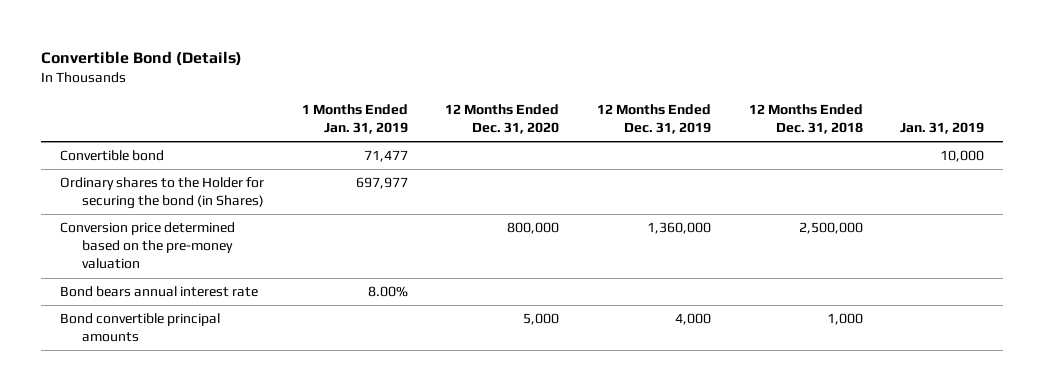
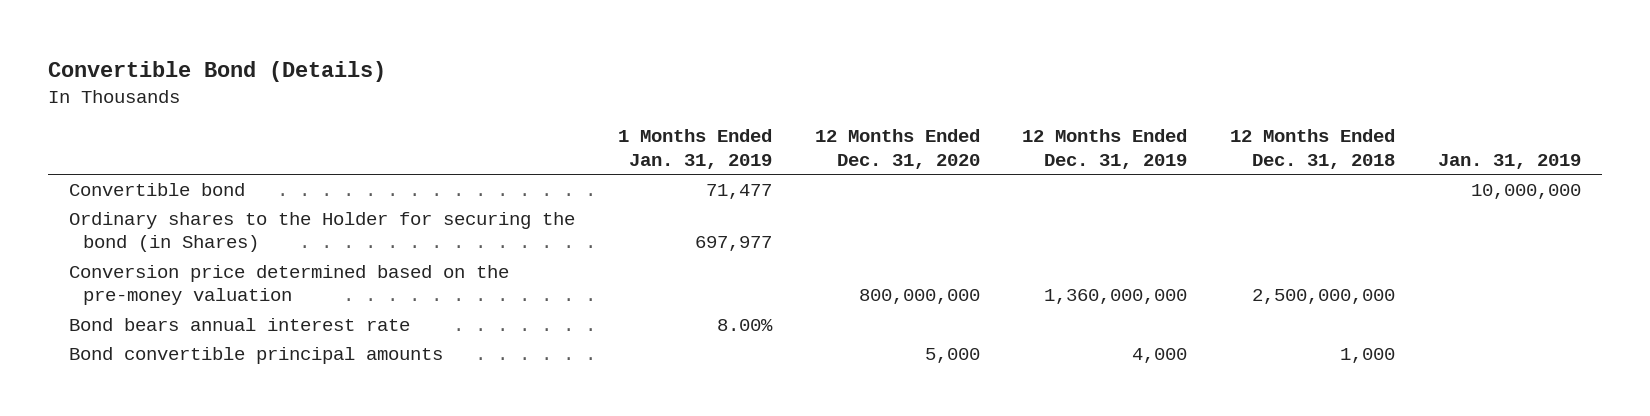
[940,150,985,163] 10,000 -> [1470,183,1581,199] 10,000,000
[507,222,560,235] 800,000 -> [858,289,980,305] 800,000,000
[647,222,712,235] 1,360,000 -> [1044,289,1188,305] 1,360,000,000
[798,222,863,235] 2,500,000 -> [1252,289,1396,305] 2,500,000,000

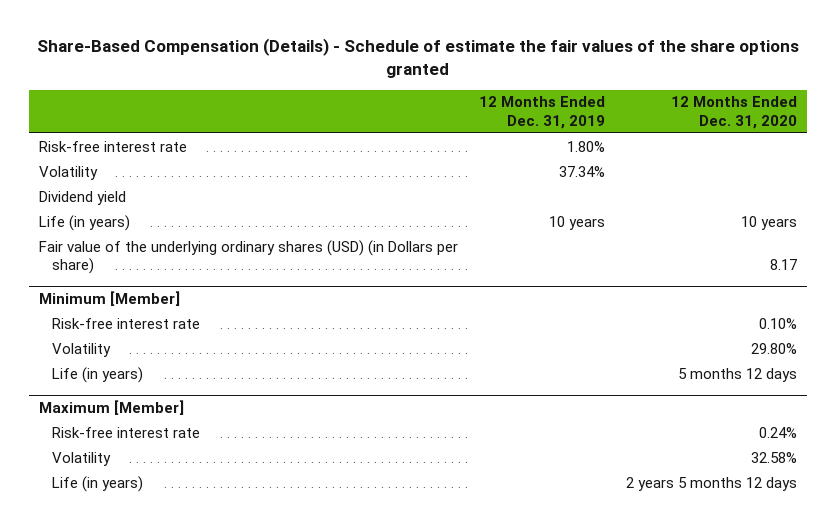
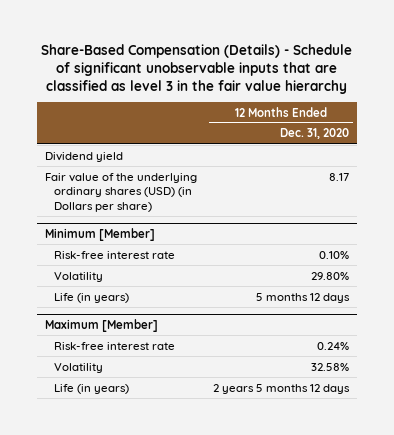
[36,37,799,78] Share-Based Compensation (Details) - Schedule of estimate the fair values of the share options granted -> [41,43,353,94] Share-Based Compensation (Details) - Schedule of significant unobservable inputs that are classified as level 3 in the fair value hierarchy
[478,96,605,129] 12 Months Ended Dec. 31, 2019 -> none
[38,140,187,152] Risk-free interest rate -> none
[38,165,98,180] Volatility -> none
[38,214,130,231] Life (in years) -> none

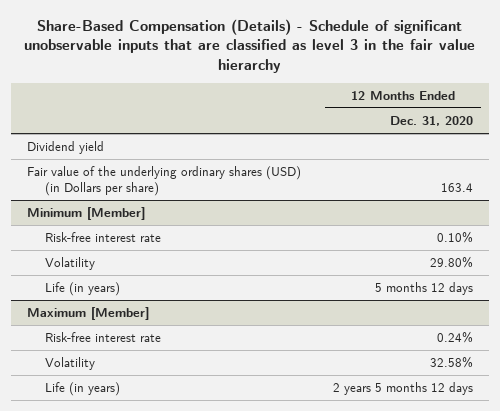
[329,172,350,181] 8.17 -> [440,183,473,193] 163.4

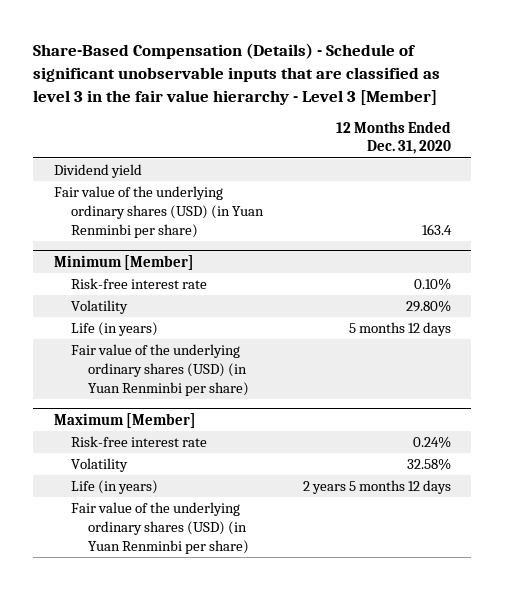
[23,18,475,74] Share-Based Compensation (Details) - Schedule of significant unobservable inputs that are classified as level 3 in the fair value hierarchy -> [33,43,441,105] Share-Based Compensation (Details) - Schedule of significant unobservable inputs that are classified as level 3 in the fair value hierarchy - Level 3 [Member]
[27,165,302,197] Fair value of the underlying ordinary shares (USD) (in Dollars per share) -> [53,186,264,238] Fair value of the underlying ordinary shares (USD) (in Yuan Renminbi per share)
none -> [70,344,249,396] Fair value of the underlying ordinary shares (USD) (in Yuan Renminbi per share)
none -> [70,502,249,554] Fair value of the underlying ordinary shares (USD) (in Yuan Renminbi per share)

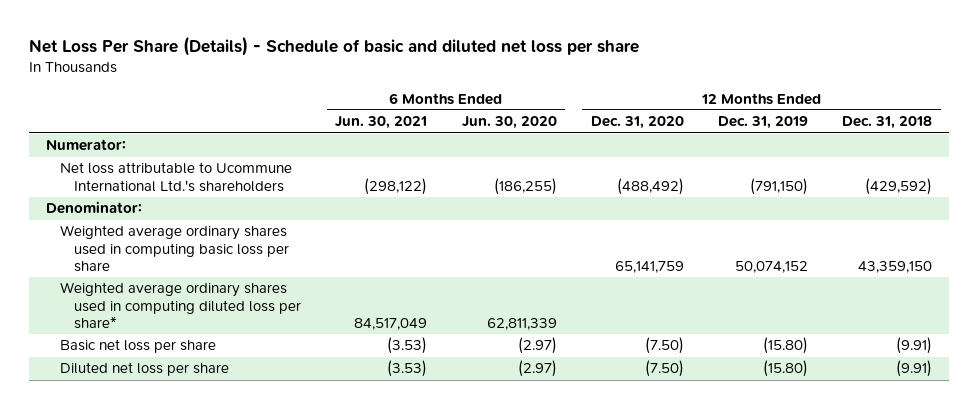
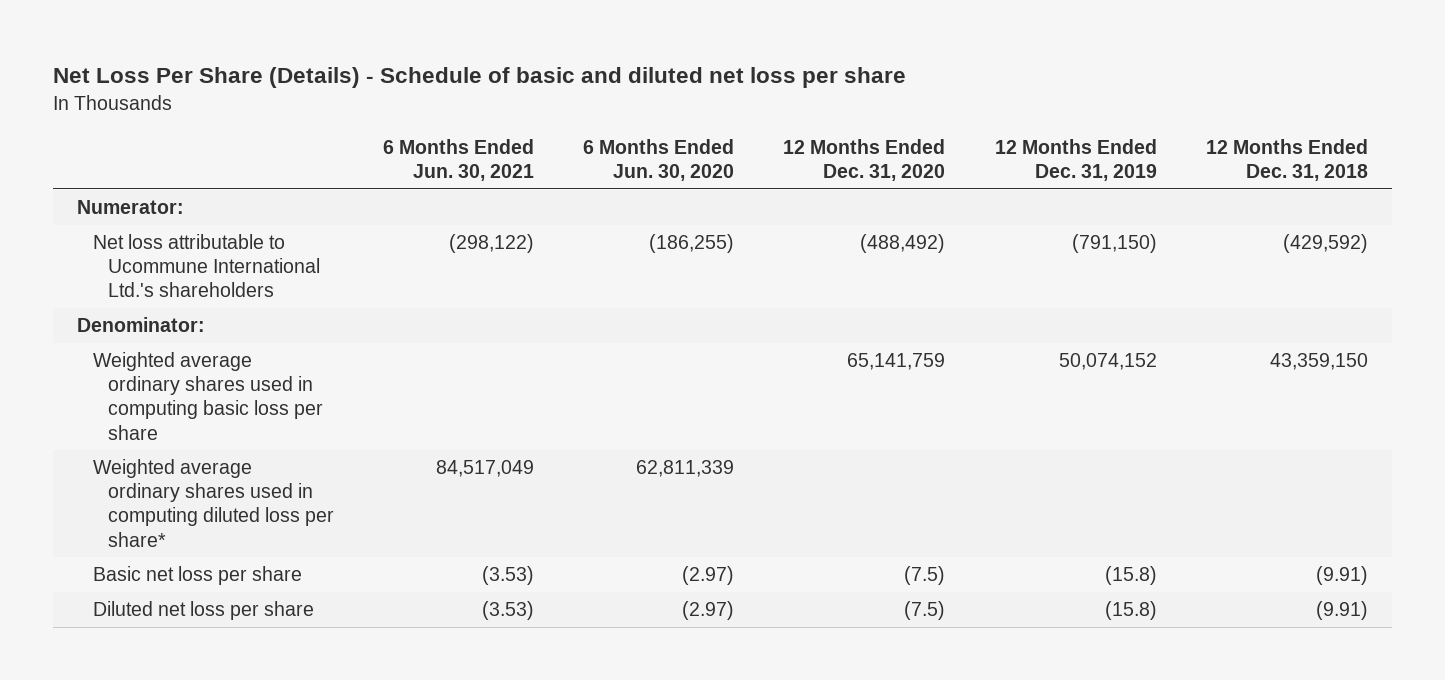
[644,337,684,355] (7.50) -> [904,566,946,586] (7.5)
[763,337,809,355] (15.80) -> [1104,566,1157,586] (15.8)
[644,360,684,378] (7.50) -> [904,601,946,621] (7.5)
[763,360,809,378] (15.80) -> [1104,601,1157,621] (15.8)

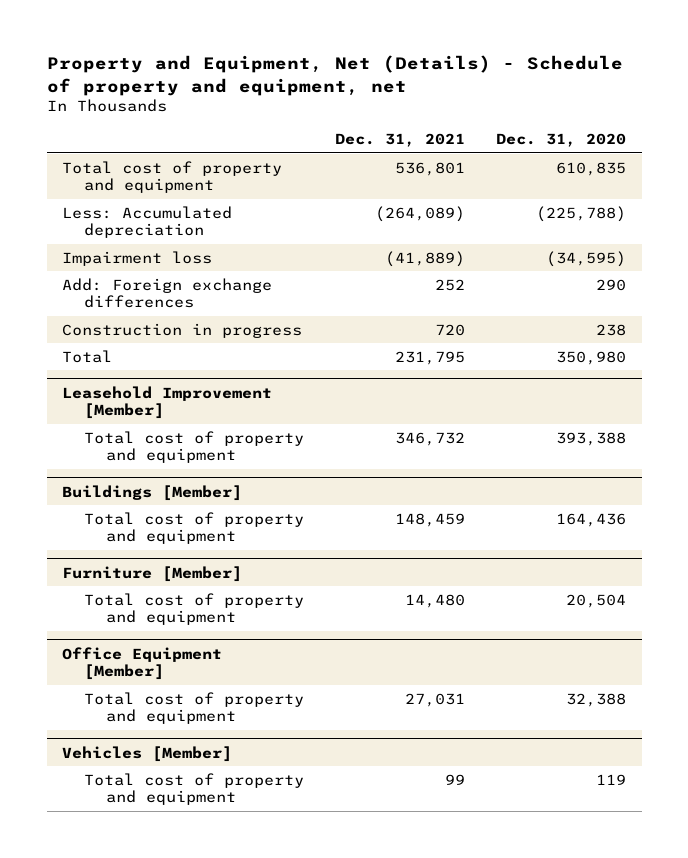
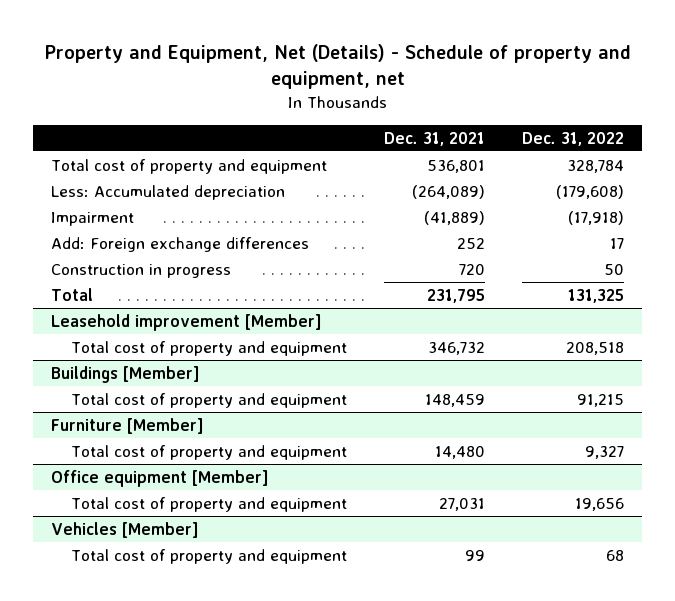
[496,133,627,148] Dec. 31, 2020 -> none
none -> [521,131,624,146] Dec. 31, 2022
[62,250,213,266] Impairment loss -> [51,211,135,226] Impairment
[62,385,273,420] Leasehold Improvement [Member] -> [51,313,323,331] Leasehold improvement [Member]
[62,646,223,681] Office Equipment [Member] -> [51,469,270,487] Office equipment [Member]

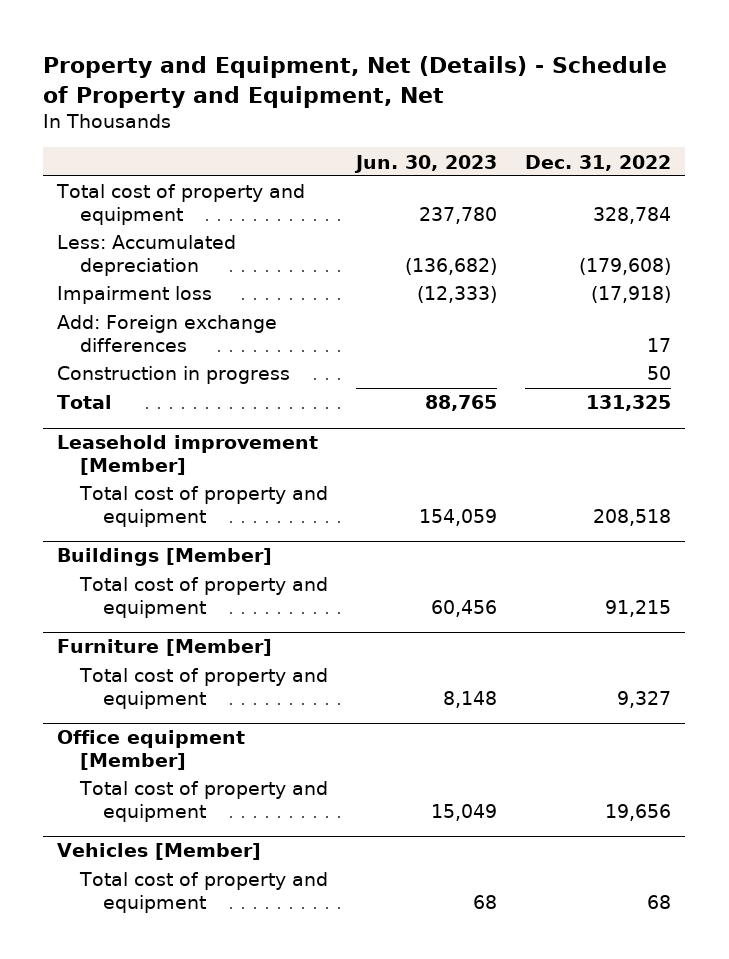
[44,44,631,90] Property and Equipment, Net (Details) - Schedule of property and equipment, net -> [43,55,668,108] Property and Equipment, Net (Details) - Schedule of Property and Equipment, Net
[383,131,485,146] Dec. 31, 2021 -> none
none -> [354,154,498,173] Jun. 30, 2023
[51,211,135,226] Impairment -> [57,286,213,305] Impairment loss

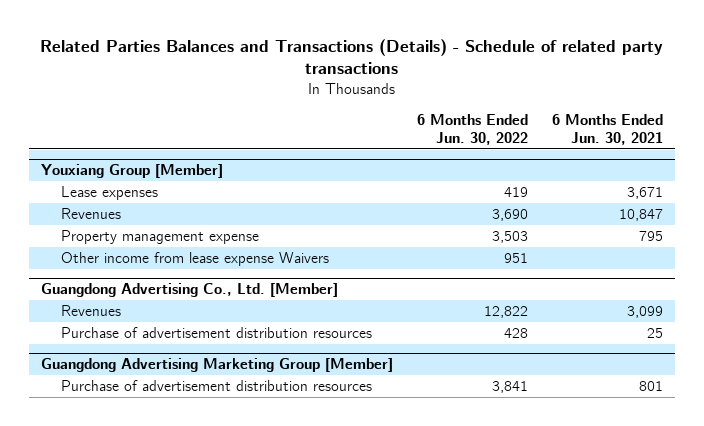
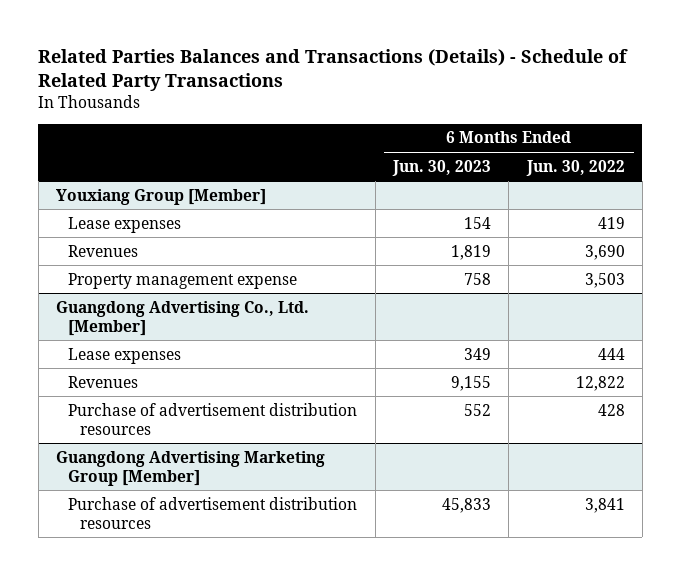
[39,38,663,75] Related Parties Balances and Transactions (Details) - Schedule of related party transactions -> [38,48,629,91] Related Parties Balances and Transactions (Details) - Schedule of Related Party Transactions
[551,113,663,146] 6 Months Ended Jun. 30, 2021 -> none
none -> [391,159,491,176] Jun. 30, 2023
[61,252,330,267] Other income from lease expense Waivers -> none
none -> [68,347,182,364] Lease expenses

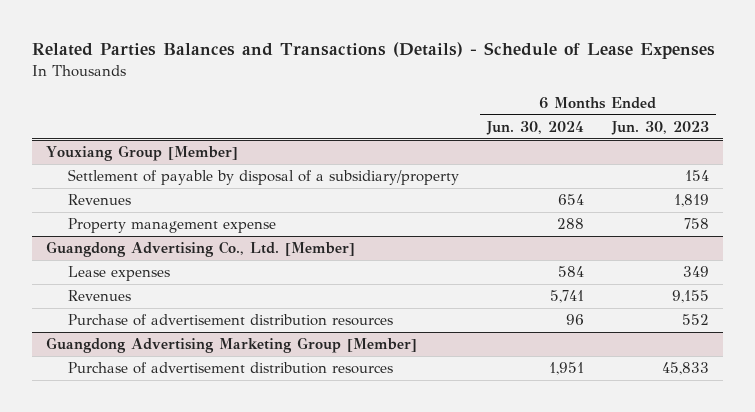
[38,48,629,91] Related Parties Balances and Transactions (Details) - Schedule of Related Party Transactions -> [31,42,715,60] Related Parties Balances and Transactions (Details) - Schedule of Lease Expenses
[525,159,625,176] Jun. 30, 2022 -> none
none -> [485,120,584,135] Jun. 30, 2024
[68,216,182,233] Lease expenses -> [67,169,459,186] Settlement of payable by disposal of a subsidiary/property

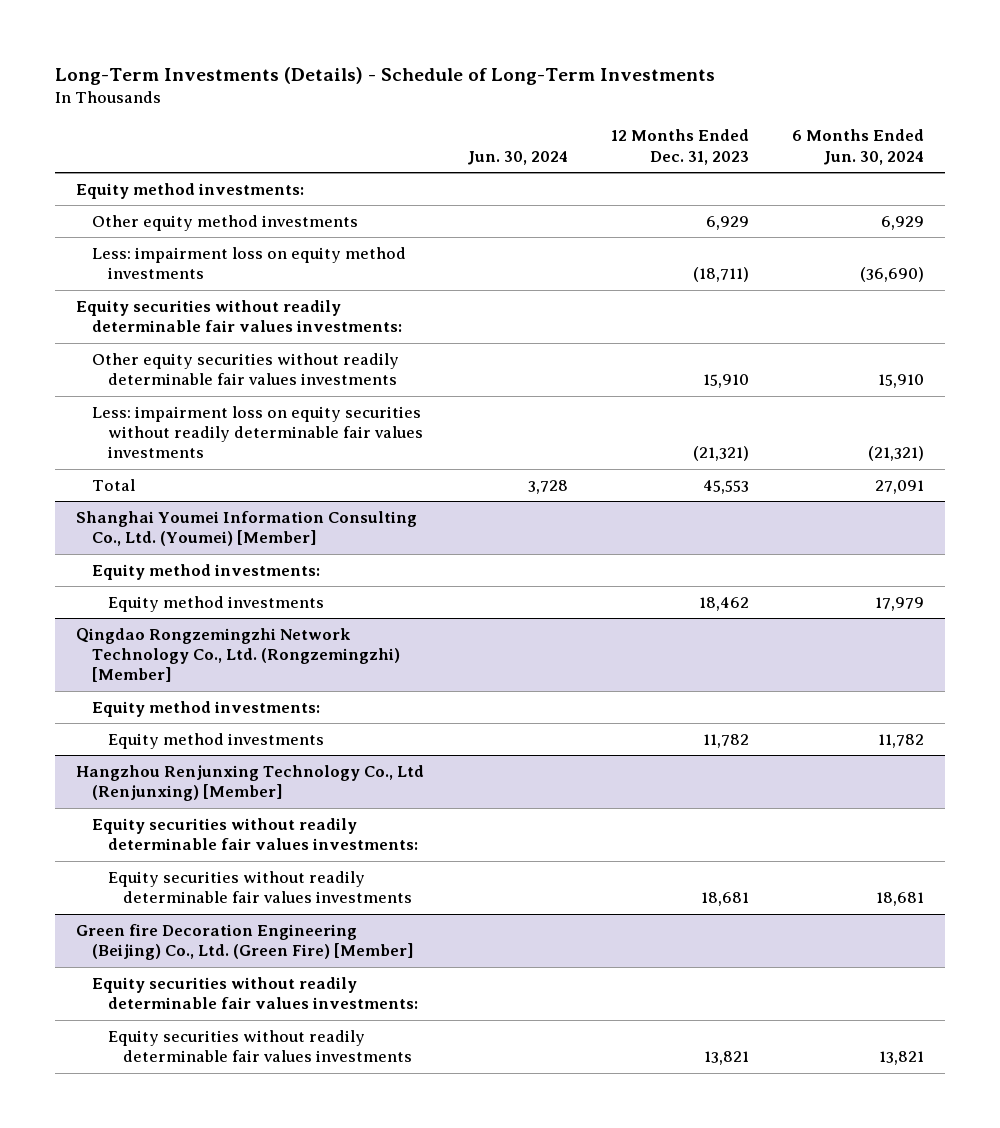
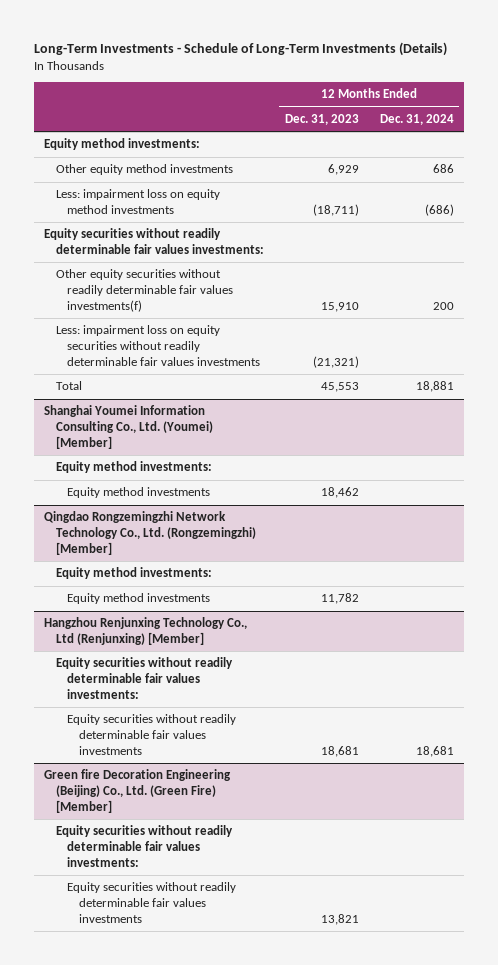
[55,66,716,85] Long-Term Investments (Details) - Schedule of Long-Term Investments -> [33,41,447,56] Long-Term Investments - Schedule of Long-Term Investments (Details)
[467,150,569,165] Jun. 30, 2024 -> none
[791,129,924,165] 6 Months Ended Jun. 30, 2024 -> none
none -> [379,114,454,126] Dec. 31, 2024
[92,352,400,385] Other equity securities without readily determinable fair values investments -> [55,269,234,312] Other equity securities without readily determinable fair values investments(f)

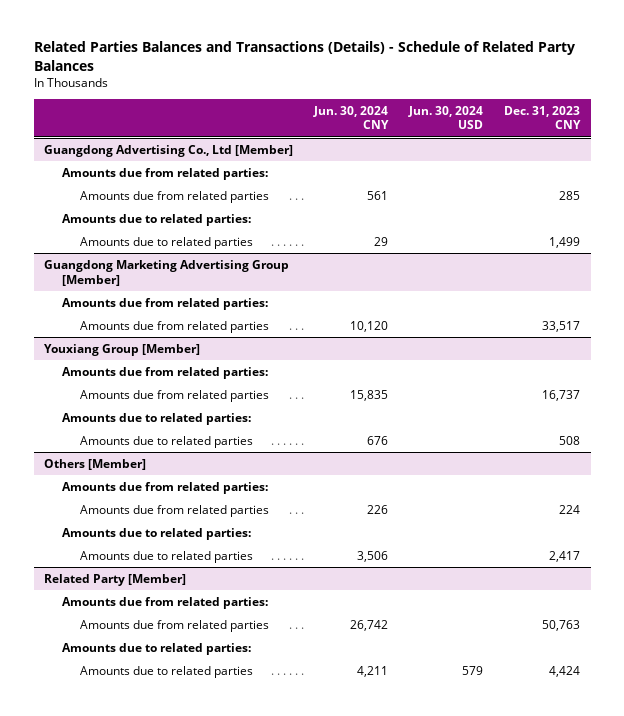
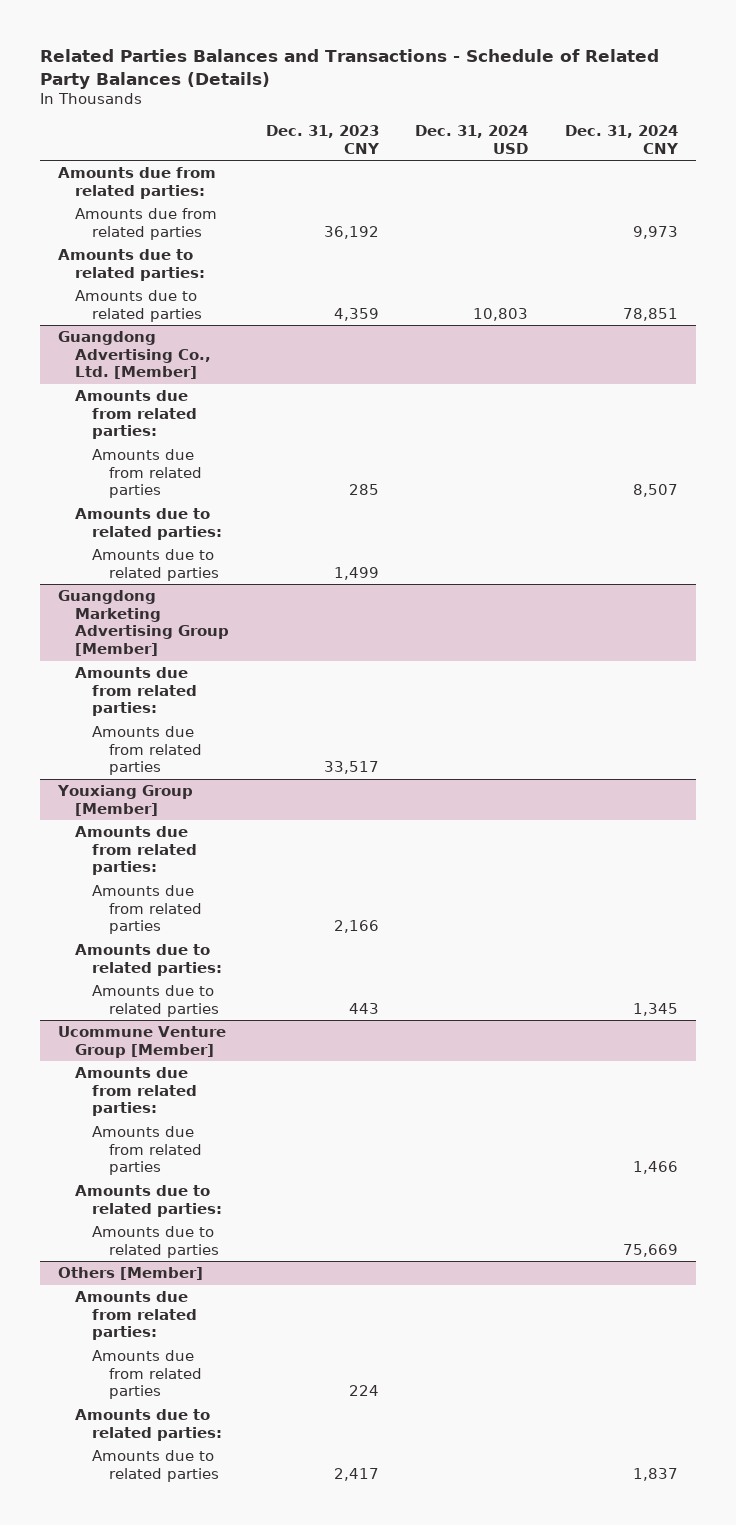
[33,41,575,71] Related Parties Balances and Transactions (Details) - Schedule of Related Party Balances -> [39,49,659,89] Related Parties Balances and Transactions - Schedule of Related Party Balances (Details)
[313,105,390,130] Jun. 30, 2024 CNY -> none
[408,105,484,130] Jun. 30, 2024 USD -> none
none -> [415,124,529,154] Dec. 31, 2024 USD
none -> [564,124,679,154] Dec. 31, 2024 CNY
[44,144,294,157] Guangdong Advertising Co., Ltd [Member] -> none
none -> [75,208,218,240] Amounts due from related parties
none -> [58,249,206,281] Amounts due to related parties:
none -> [75,290,203,322] Amounts due to related parties
none -> [58,331,212,380] Guangdong Advertising Co., Ltd. [Member]
none -> [75,390,198,440] Amounts due from related parties:
[542,389,581,401] 16,737 -> [333,920,379,934] 2,166
[559,435,581,445] 508 -> [348,1002,379,1014] 443
none -> [58,1026,227,1058] Ucommune Venture Group [Member]
none -> [75,1067,198,1117] Amounts due from related parties:
none -> [92,1126,203,1176] Amounts due from related parties
none -> [75,1185,223,1217] Amounts due to related parties:
none -> [92,1226,220,1258] Amounts due to related parties
[44,573,187,586] Related Party [Member] -> none
[62,596,269,609] Amounts due from related parties: -> none
[80,619,270,632] Amounts due from related parties -> none
[62,642,252,655] Amounts due to related parties: -> none
[80,665,254,678] Amounts due to related parties -> none

